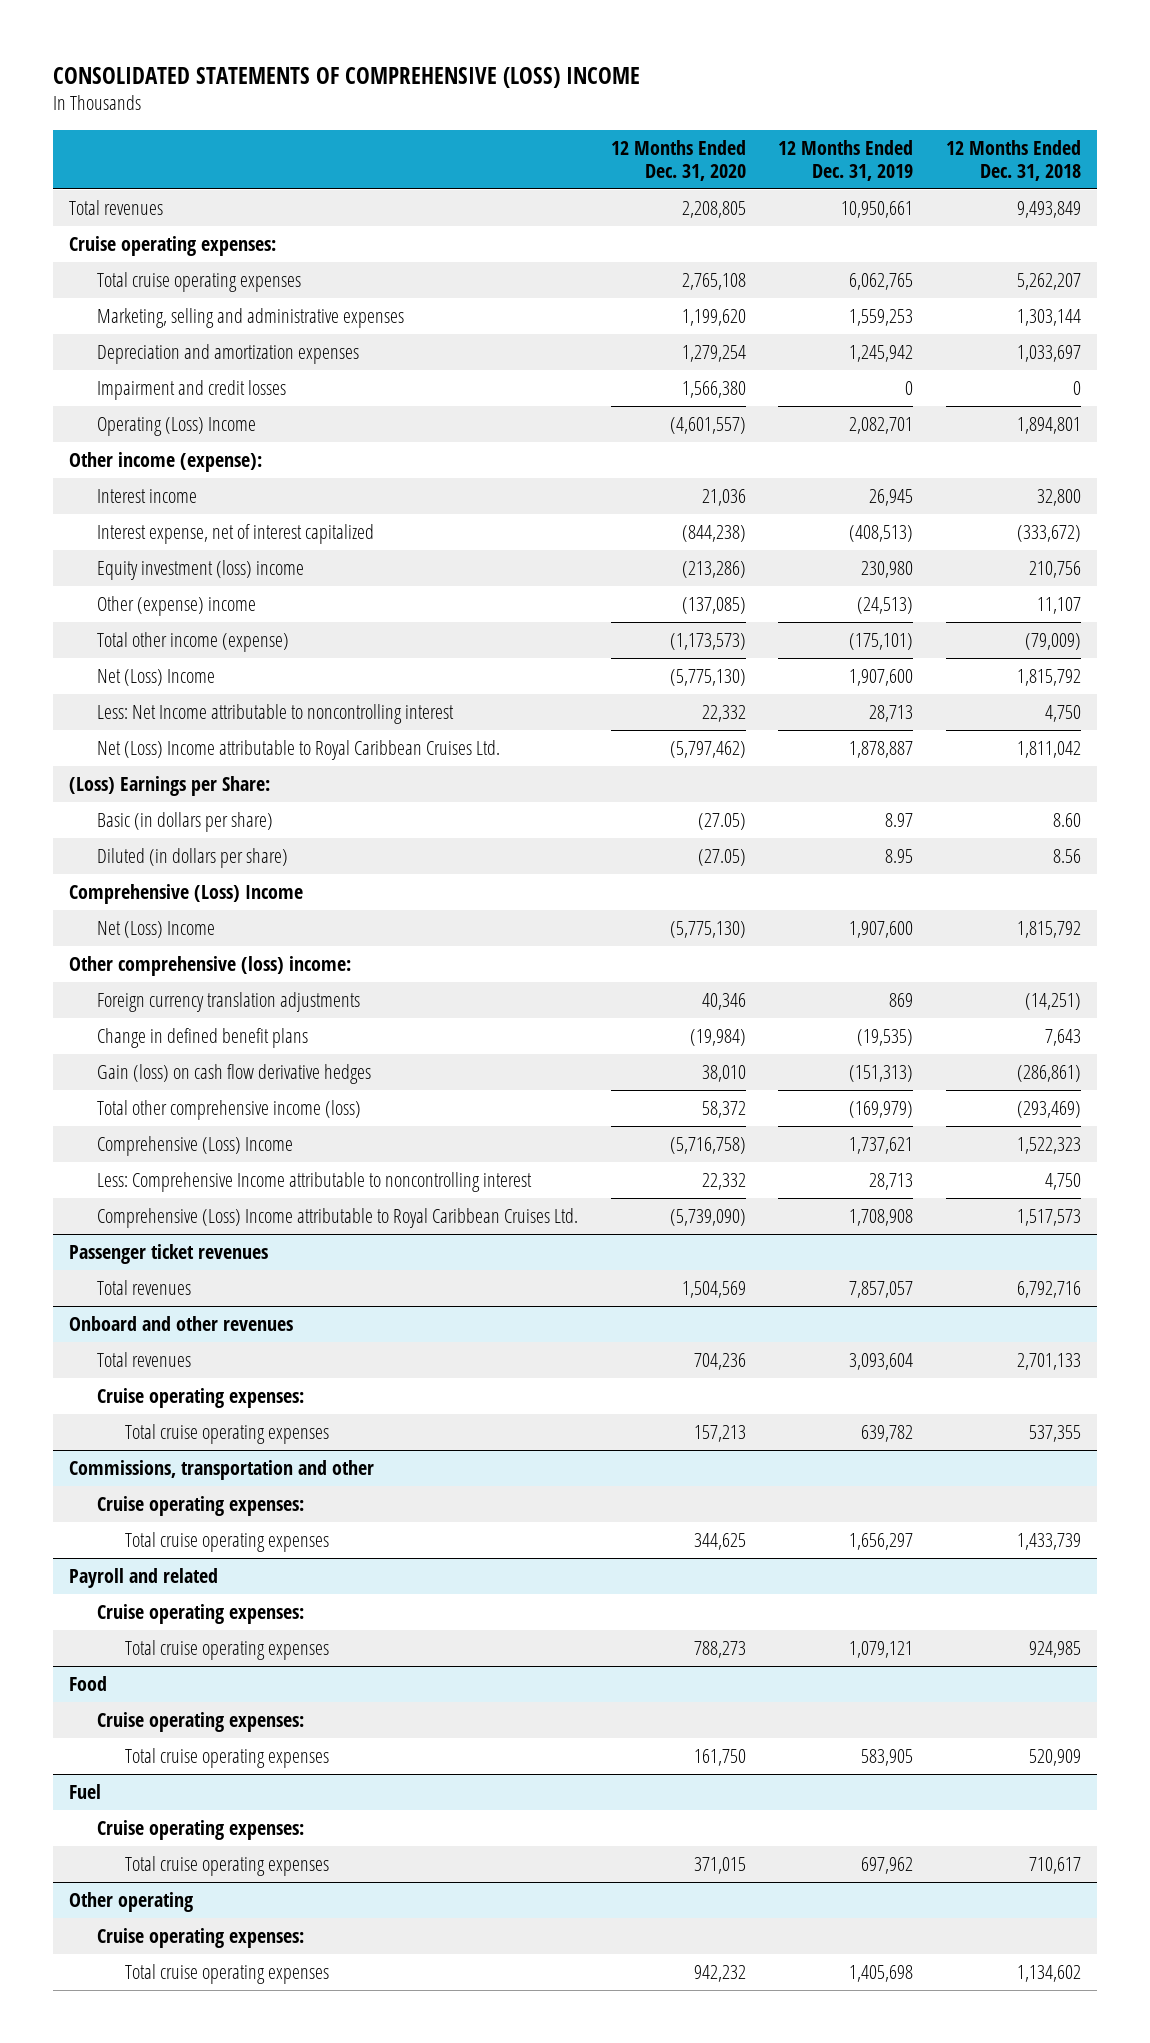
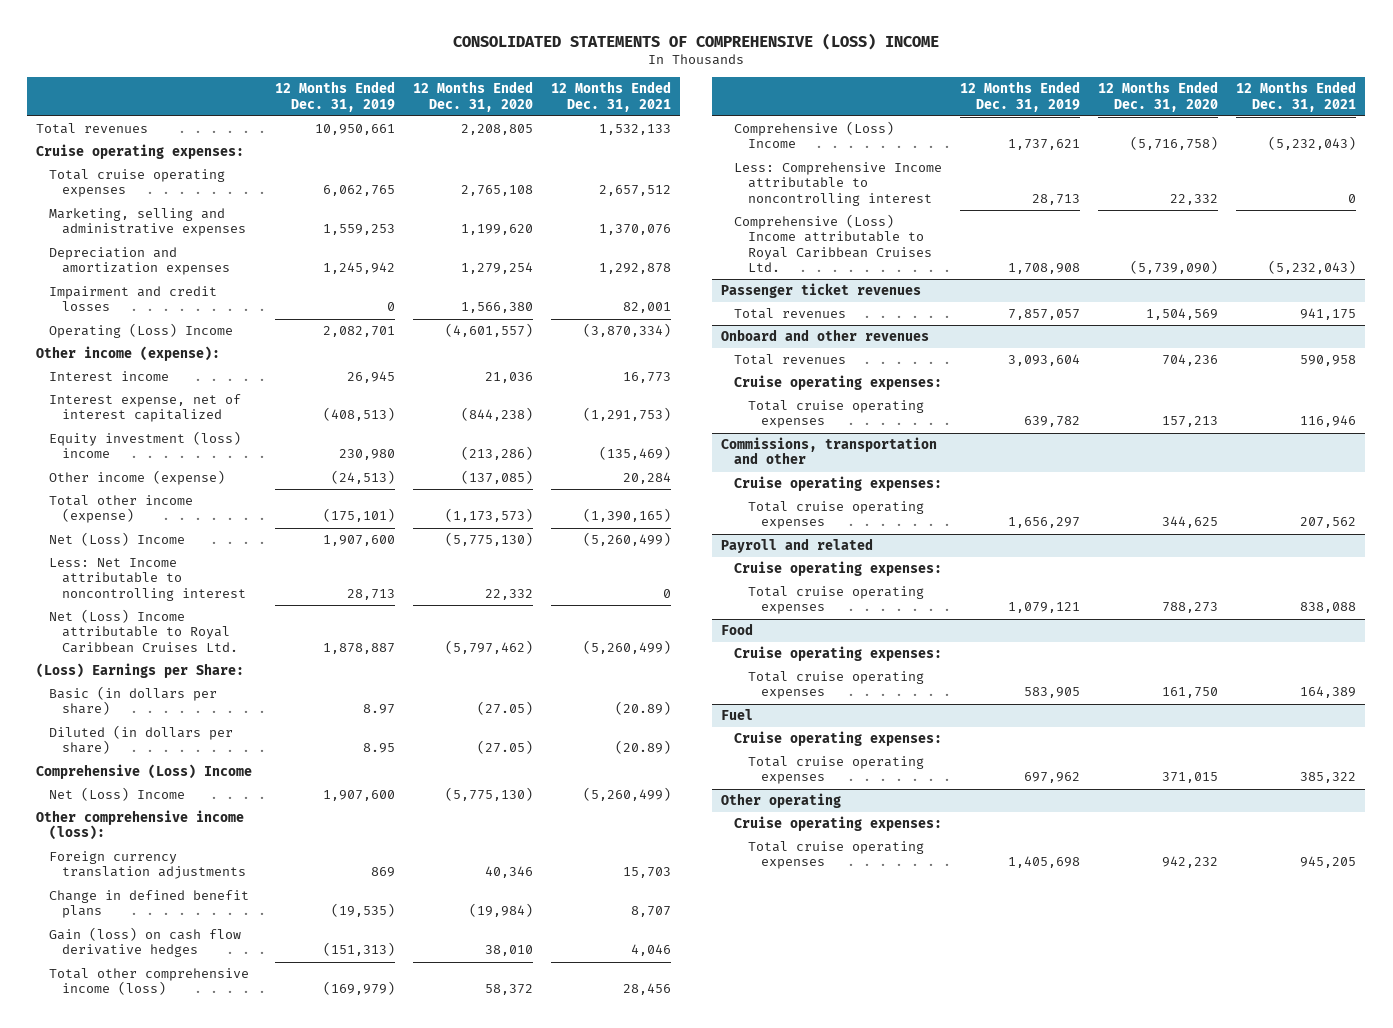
[945,139,1081,181] 12 Months Ended Dec. 31, 2018 -> none
none -> [551,81,672,112] 12 Months Ended Dec. 31, 2021
[97,596,257,617] Other (expense) income -> [49,470,226,486] Other income (expense)
[69,956,352,977] Other comprehensive (loss) income: -> [36,810,245,841] Other comprehensive income (loss):

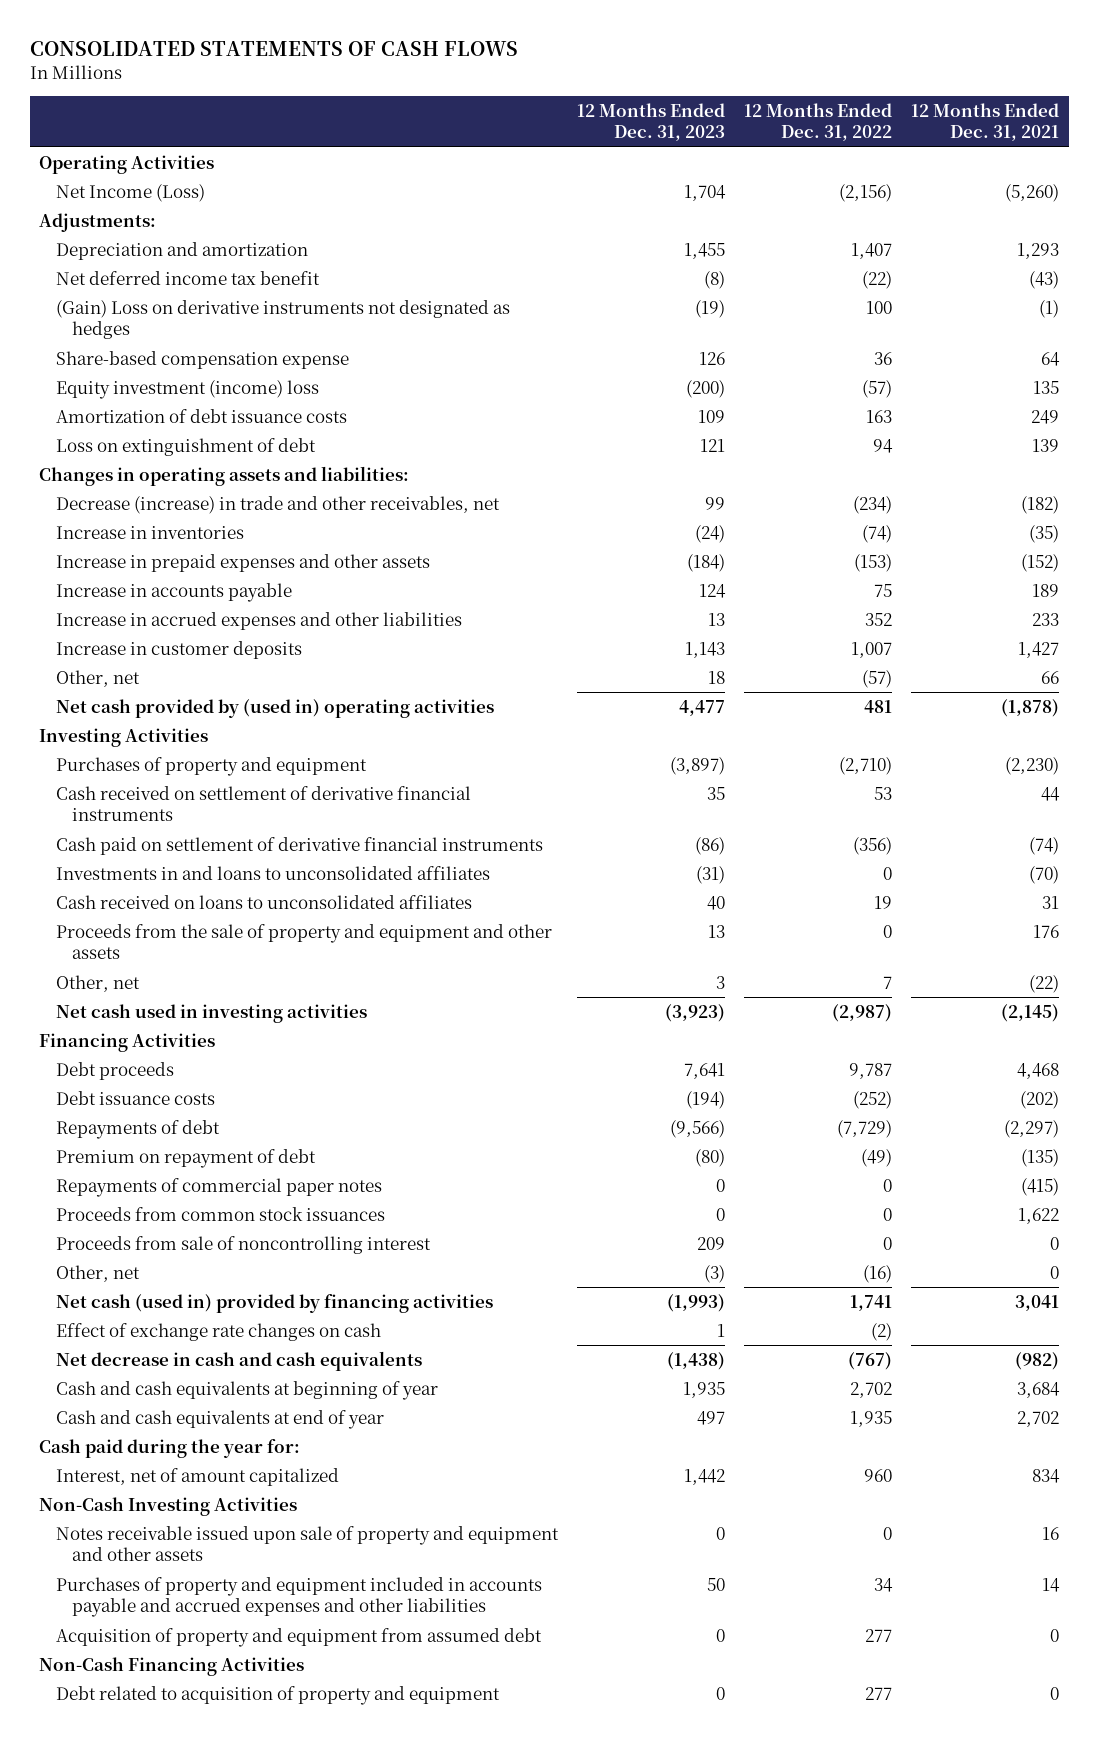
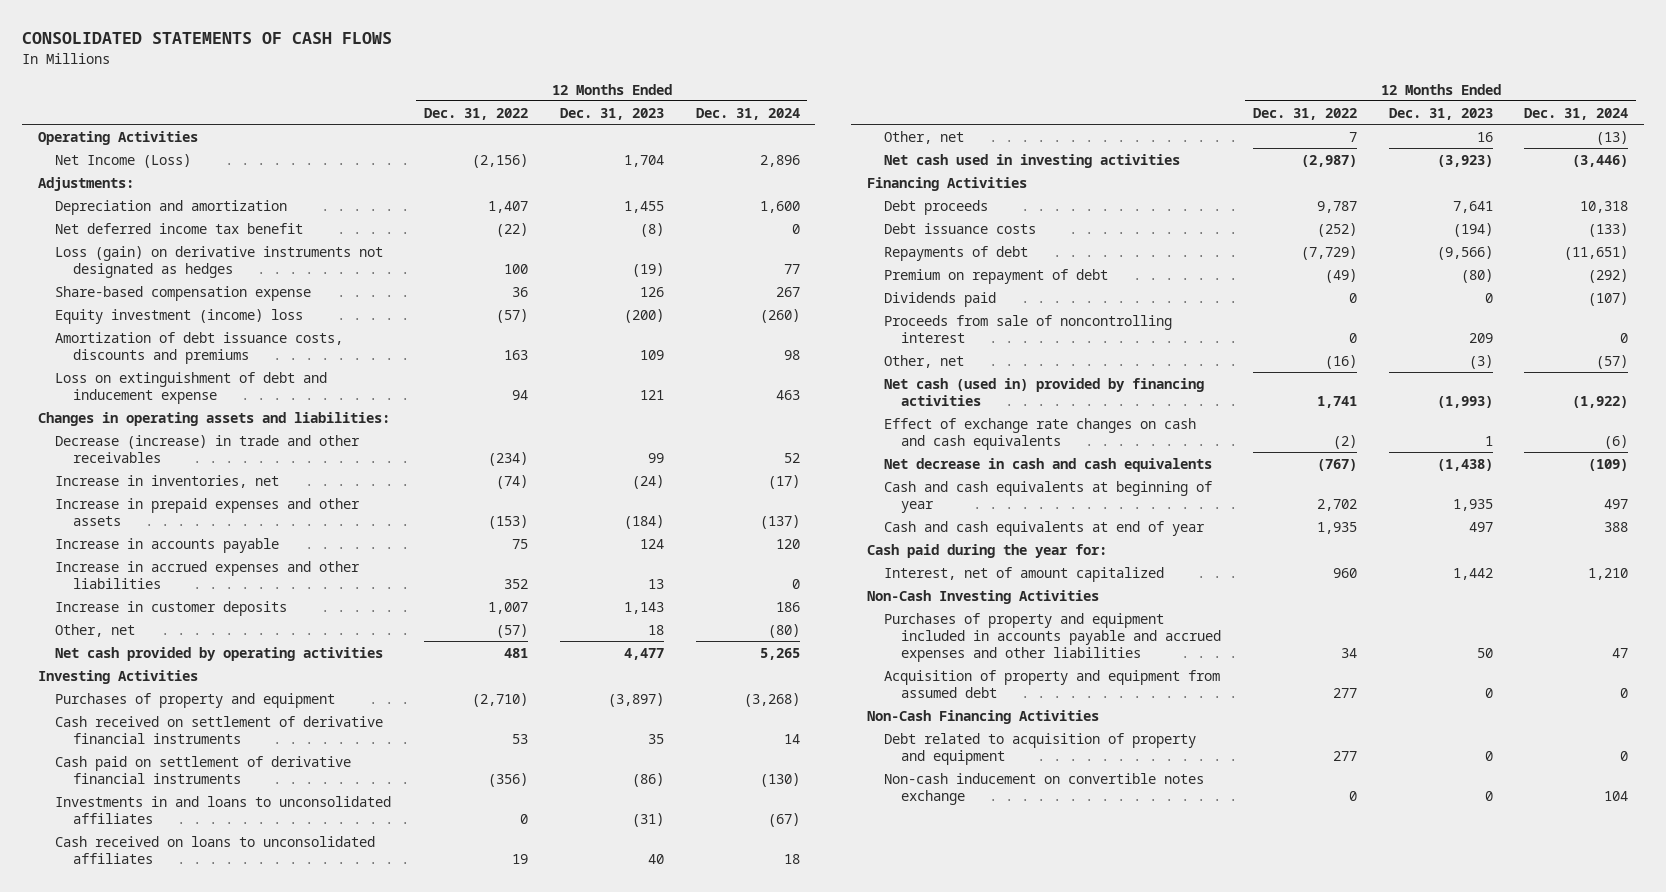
[911,102,1060,142] 12 Months Ended Dec. 31, 2021 -> none
none -> [695,107,800,120] Dec. 31, 2024
[55,299,510,340] (Gain) Loss on derivative instruments not designated as hedges -> [55,245,384,278] Loss (gain) on derivative instruments not designated as hedges
[55,408,347,423] Amortization of debt issuance costs -> [55,331,344,364] Amortization of debt issuance costs, discounts and premiums
[55,437,316,456] Loss on extinguishment of debt -> [55,371,328,404] Loss on extinguishment of debt and inducement expense
[55,495,500,514] Decrease (increase) in trade and other receivables, net -> [55,434,361,463] Decrease (increase) in trade and other receivables
[55,525,244,539] Increase in inventories -> [55,474,280,488] Increase in inventories, net
[55,698,494,718] Net cash provided by (used in) operating activities -> [55,646,384,661] Net cash provided by operating activities
[55,923,552,960] Proceeds from the sale of property and equipment and other assets -> none
[715,975,725,989] 3 -> [1476,131,1493,142] 16
[55,1177,382,1197] Repayments of commercial paper notes -> none
[55,1206,385,1221] Proceeds from common stock issuances -> none
none -> [884,291,997,307] Dividends paid
[55,1322,381,1341] Effect of exchange rate changes on cash -> [884,417,1197,450] Effect of exchange rate changes on cash and cash equivalents
[55,1525,559,1562] Notes receivable issued upon sale of property and equipment and other assets -> none
none -> [884,772,1205,805] Non-cash inducement on convertible notes exchange

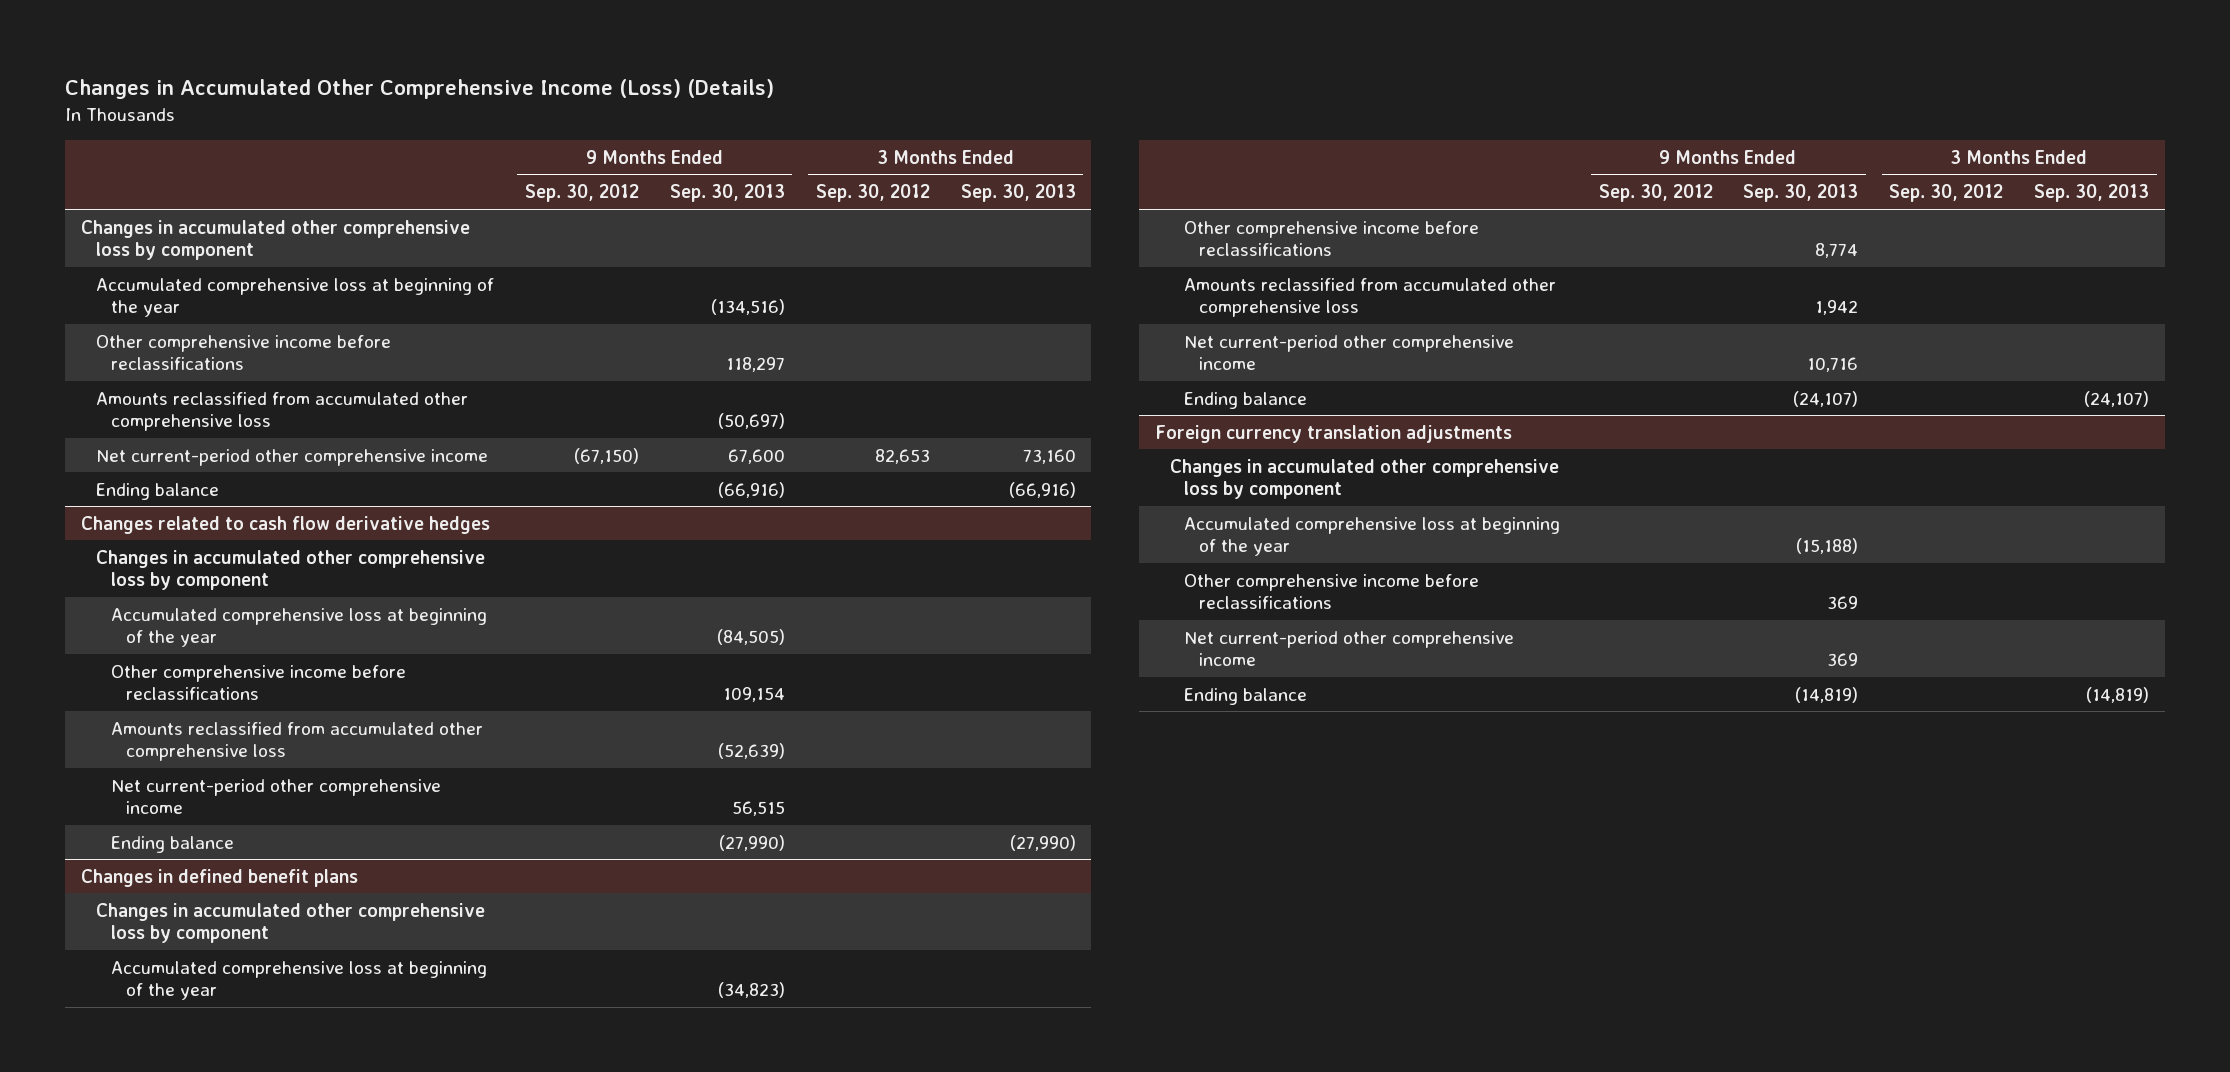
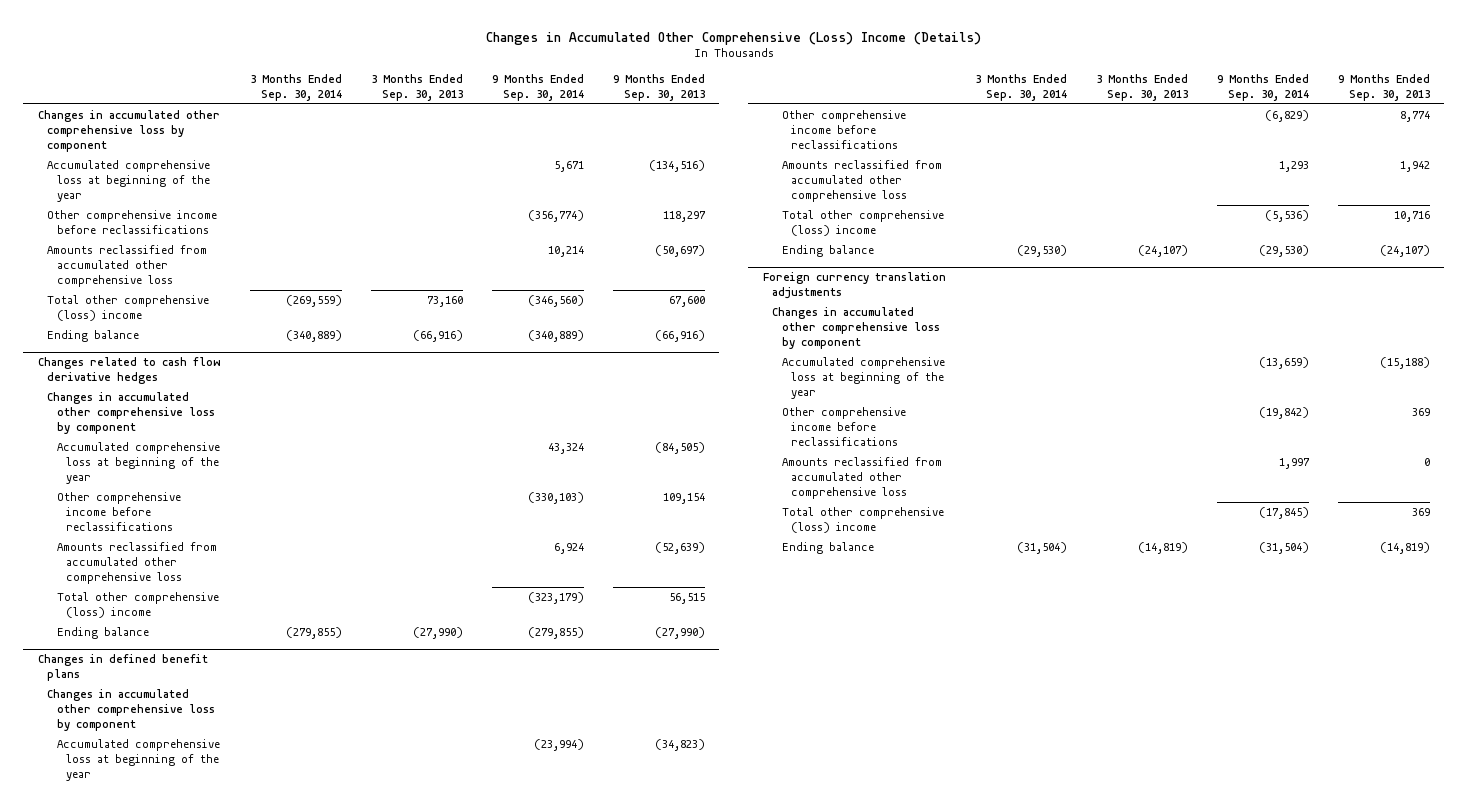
[65,79,775,100] Changes in Accumulated Other Comprehensive Income (Loss) (Details) -> [485,31,981,45] Changes in Accumulated Other Comprehensive (Loss) Income (Details)
[524,184,639,203] Sep. 30, 2012 -> none
[815,184,930,203] Sep. 30, 2012 -> none
none -> [249,73,342,101] 3 Months Ended Sep. 30, 2014
none -> [491,73,584,101] 9 Months Ended Sep. 30, 2014
[95,448,488,466] Net current-period other comprehensive income -> [47,294,210,321] Total other comprehensive (loss) income
[110,778,441,814] Net current-period other comprehensive income -> [56,591,219,618] Total other comprehensive (loss) income
[1184,334,1515,370] Net current-period other comprehensive income -> [781,209,944,236] Total other comprehensive (loss) income
none -> [781,456,942,499] Amounts reclassified from accumulated other comprehensive loss
[1184,630,1515,666] Net current-period other comprehensive income -> [781,506,944,533] Total other comprehensive (loss) income

